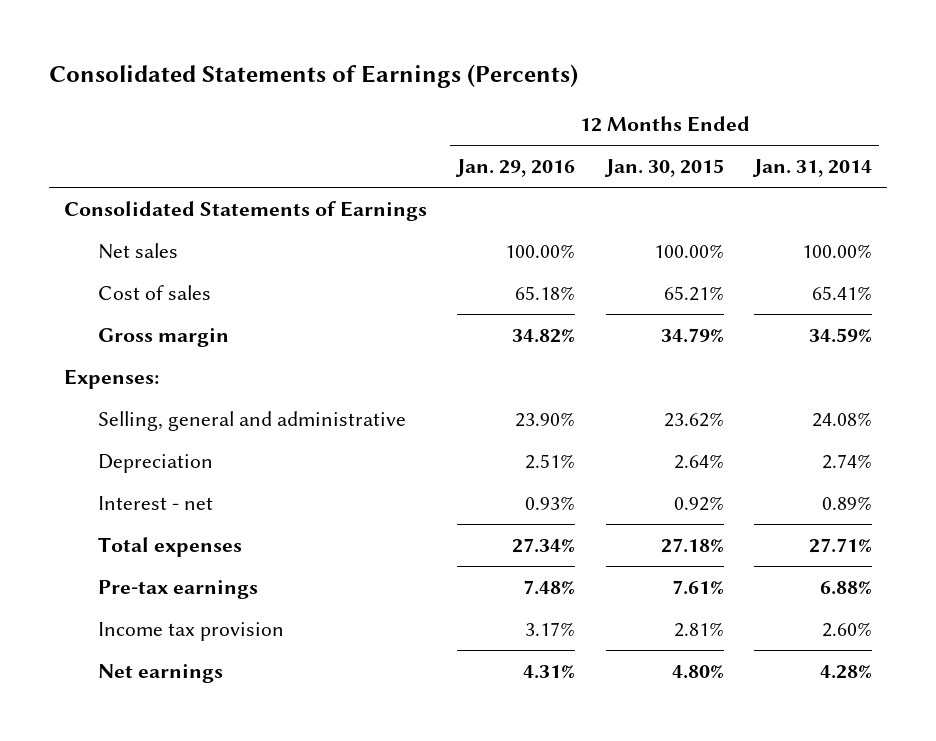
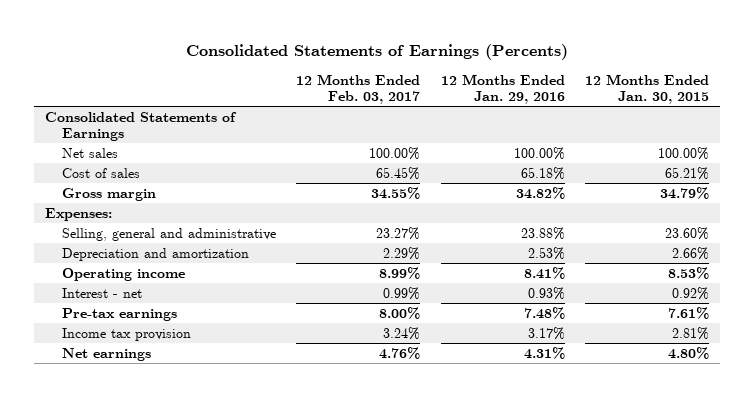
[751,159,872,178] Jan. 31, 2014 -> none
none -> [296,73,421,104] 12 Months Ended Feb. 03, 2017
[97,453,213,473] Depreciation -> none
[515,411,576,427] 23.90% -> [520,226,565,240] 23.88%
[663,411,724,427] 23.62% -> [665,226,710,240] 23.60%
none -> [61,247,249,261] Depreciation and amortization
none -> [61,267,185,281] Operating income
[97,536,242,557] Total expenses -> none

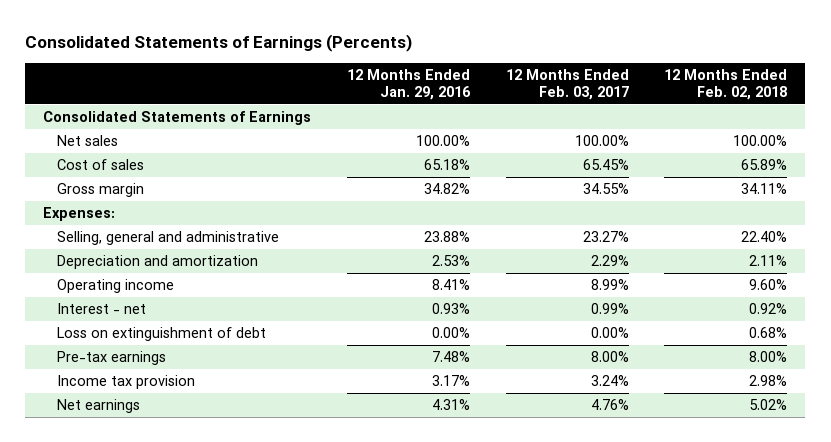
[585,73,710,104] 12 Months Ended Jan. 30, 2015 -> none
none -> [664,68,788,100] 12 Months Ended Feb. 02, 2018
none -> [57,327,267,342] Loss on extinguishment of debt

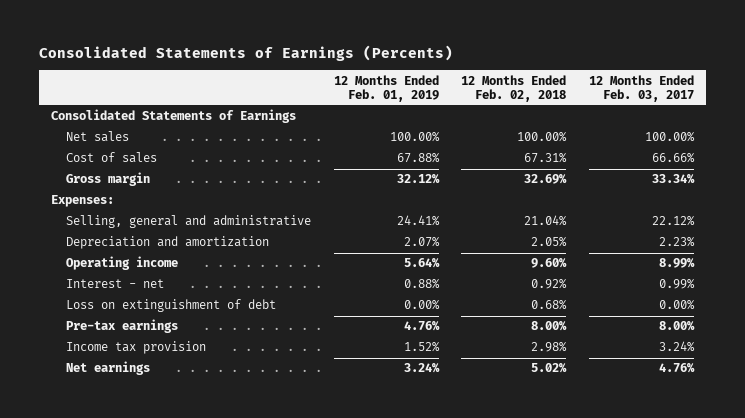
[346,68,471,100] 12 Months Ended Jan. 29, 2016 -> none
none -> [333,74,439,102] 12 Months Ended Feb. 01, 2019
[582,159,629,171] 65.45% -> [652,152,696,164] 66.66%
[741,159,788,171] 65.89% -> [524,152,568,164] 67.31%
[582,183,629,195] 34.55% -> [652,174,696,185] 33.34%
[741,183,788,195] 34.11% -> [524,174,568,185] 32.69%
[582,231,629,243] 23.27% -> [652,215,696,227] 22.12%
[741,231,788,243] 22.40% -> [524,215,568,227] 21.04%
[590,255,629,267] 2.29% -> [659,236,696,248] 2.23%
[749,255,788,267] 2.11% -> [531,236,568,248] 2.05%

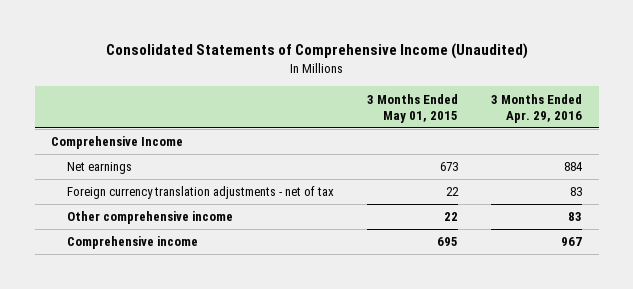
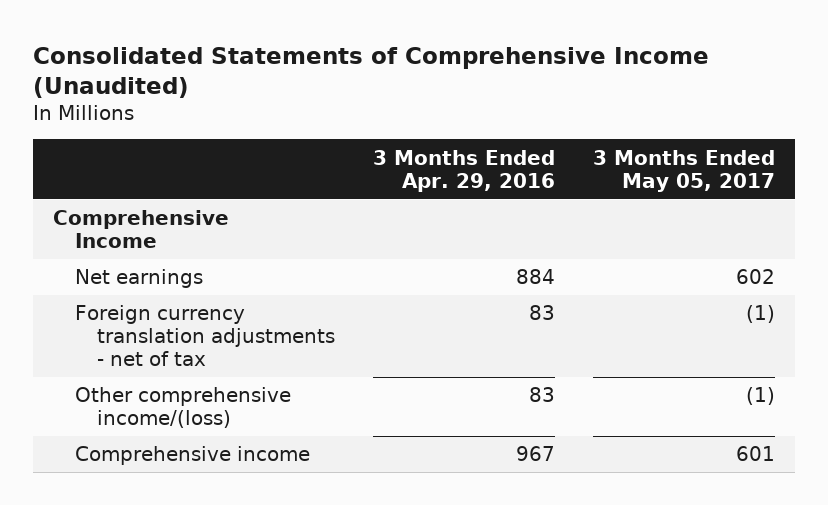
[367,93,459,123] 3 Months Ended May 01, 2015 -> none
none -> [593,149,776,192] 3 Months Ended May 05, 2017
[66,211,233,225] Other comprehensive income -> [74,387,291,429] Other comprehensive income/(loss)

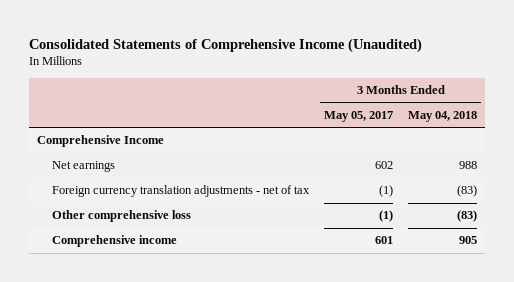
[373,149,556,192] 3 Months Ended Apr. 29, 2016 -> none
none -> [408,110,478,122] May 04, 2018
[74,387,291,429] Other comprehensive income/(loss) -> [51,210,191,223] Other comprehensive loss

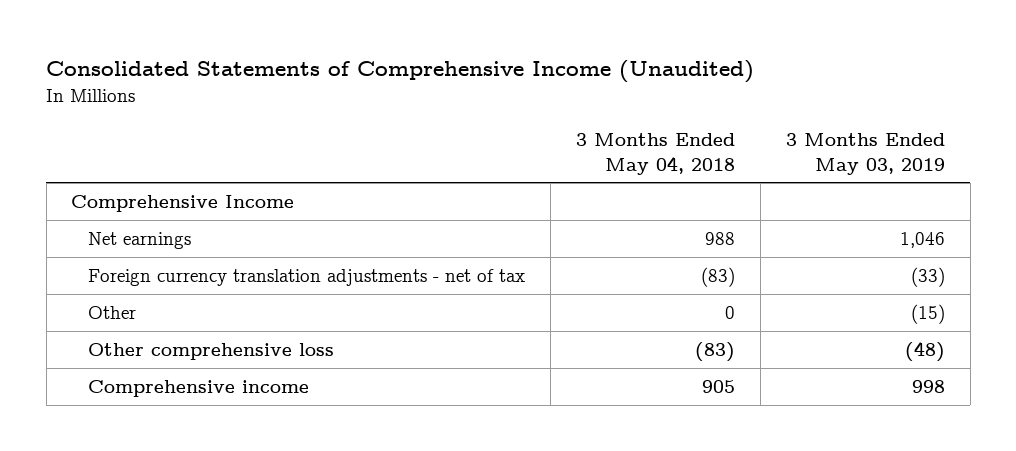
[323,110,393,122] May 05, 2017 -> none
none -> [785,133,945,175] 3 Months Ended May 03, 2019
none -> [87,306,136,320] Other

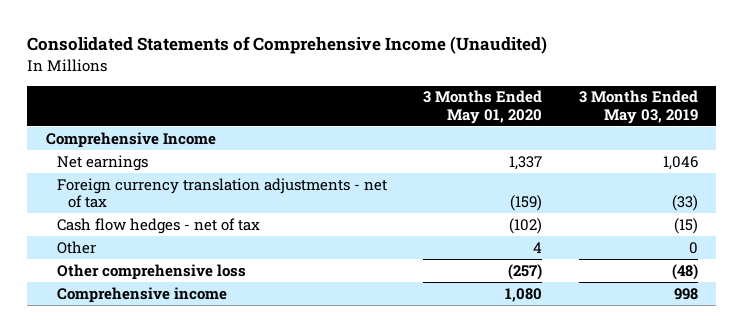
[575,133,735,175] 3 Months Ended May 04, 2018 -> none
none -> [423,90,543,124] 3 Months Ended May 01, 2020
none -> [56,217,260,234] Cash flow hedges - net of tax
[910,304,945,325] (15) -> [689,241,699,254] 0

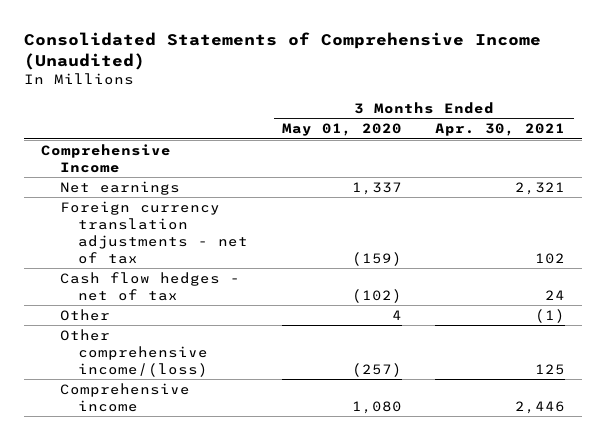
[579,90,699,124] 3 Months Ended May 03, 2019 -> none
none -> [435,123,566,137] Apr. 30, 2021
[56,263,246,280] Other comprehensive loss -> [59,328,209,377] Other comprehensive income/(loss)

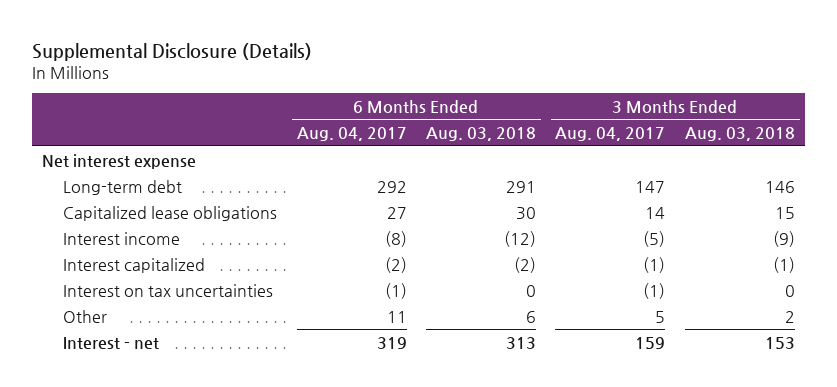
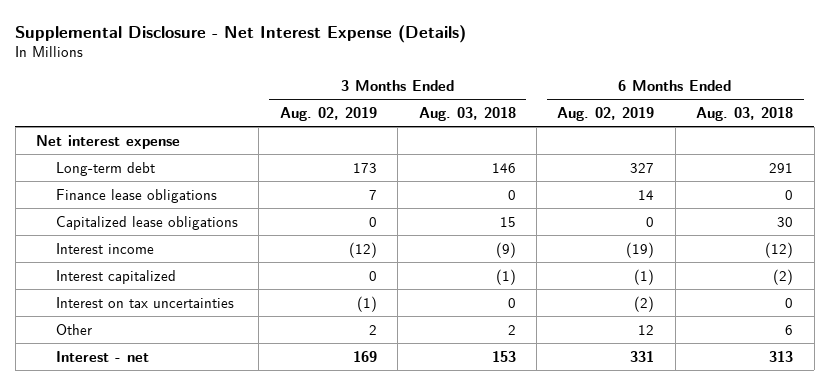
[32,42,313,61] Supplemental Disclosure (Details) -> [15,24,467,43] Supplemental Disclosure - Net Interest Expense (Details)
[296,126,407,141] Aug. 04, 2017 -> none
[555,126,666,141] Aug. 04, 2017 -> none
none -> [279,106,377,121] Aug. 02, 2019
none -> [557,106,655,121] Aug. 02, 2019
none -> [56,188,218,203] Finance lease obligations

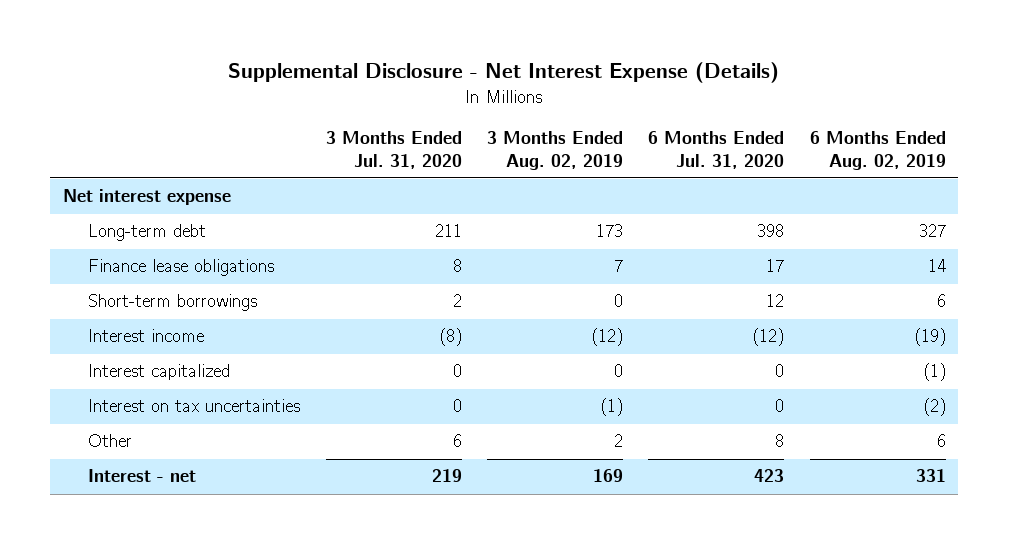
[418,106,516,121] Aug. 03, 2018 -> none
[696,106,794,121] Aug. 03, 2018 -> none
none -> [325,130,462,169] 3 Months Ended Jul. 31, 2020
none -> [648,130,785,169] 6 Months Ended Jul. 31, 2020
[56,215,239,230] Capitalized lease obligations -> none
none -> [88,294,258,312] Short-term borrowings
[638,324,655,335] 12 -> [936,434,946,448] 6

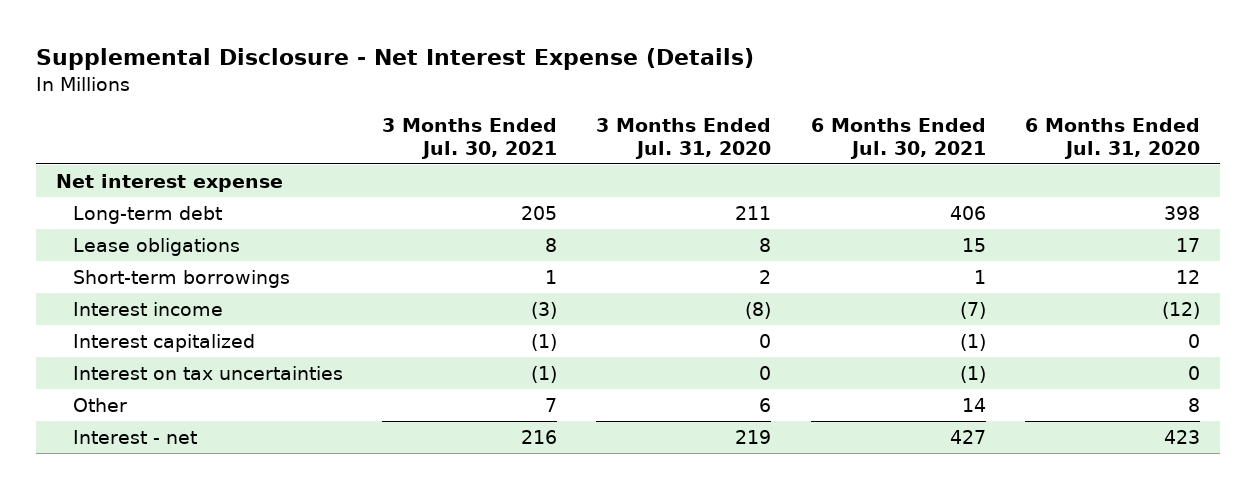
[487,130,624,170] 3 Months Ended Aug. 02, 2019 -> none
[809,130,946,170] 6 Months Ended Aug. 02, 2019 -> none
none -> [382,118,558,159] 3 Months Ended Jul. 30, 2021
none -> [810,118,986,159] 6 Months Ended Jul. 30, 2021
[88,259,275,277] Finance lease obligations -> [72,237,240,256] Lease obligations

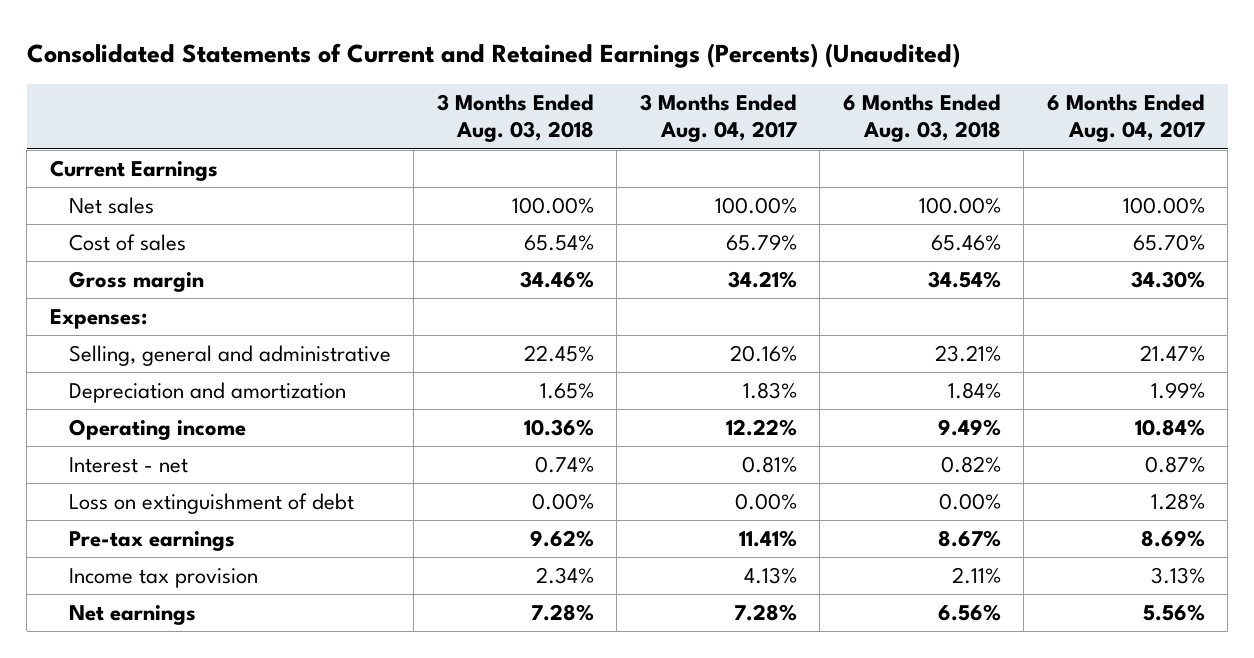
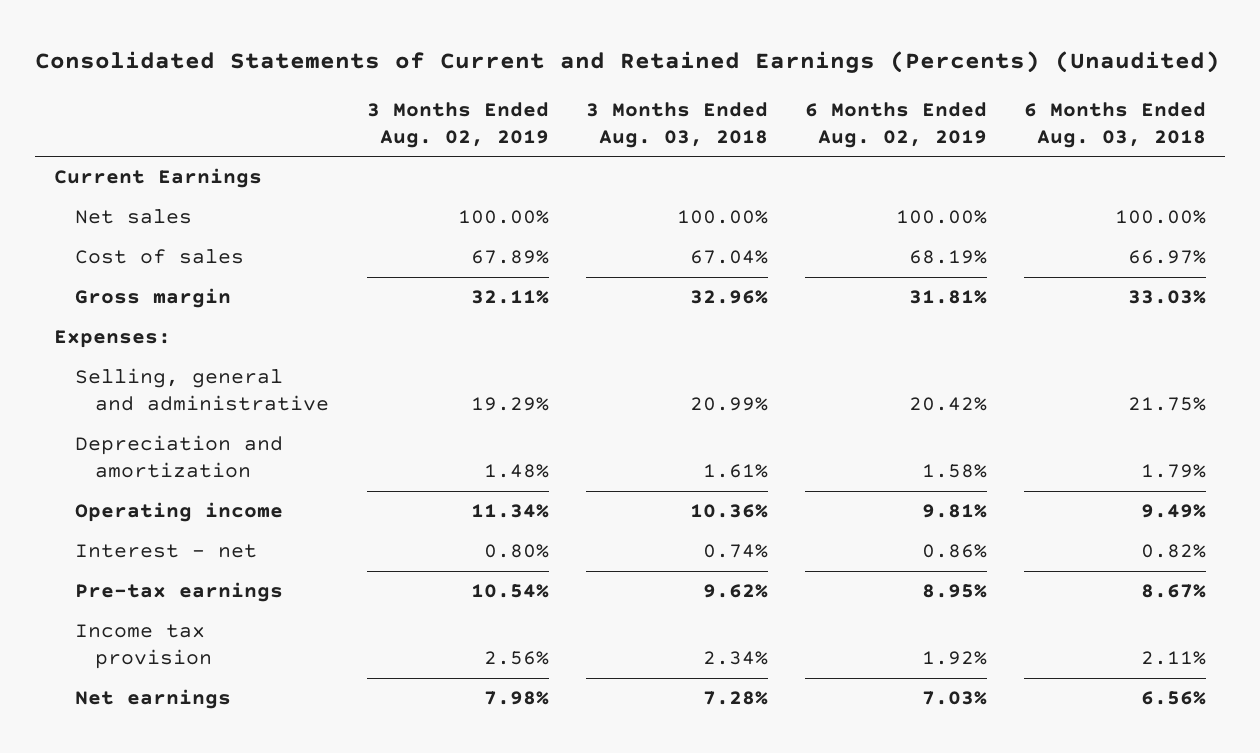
[639,94,797,143] 3 Months Ended Aug. 04, 2017 -> none
[1046,94,1205,143] 6 Months Ended Aug. 04, 2017 -> none
none -> [366,102,549,148] 3 Months Ended Aug. 02, 2019
none -> [804,102,987,148] 6 Months Ended Aug. 02, 2019
[523,235,594,252] 65.54% -> [689,250,768,265] 67.04%
[930,235,1001,252] 65.46% -> [1128,250,1207,265] 66.97%
[519,271,594,289] 34.46% -> [689,290,768,305] 32.96%
[927,271,1001,289] 34.54% -> [1128,290,1207,305] 33.03%
[523,345,594,363] 22.45% -> [689,396,768,411] 20.99%
[934,345,1001,363] 23.21% -> [1128,396,1207,411] 21.75%
[539,383,594,400] 1.65% -> [702,463,768,478] 1.61%
[947,382,1001,400] 1.84% -> [1141,463,1207,478] 1.79%
[68,493,354,515] Loss on extinguishment of debt -> none

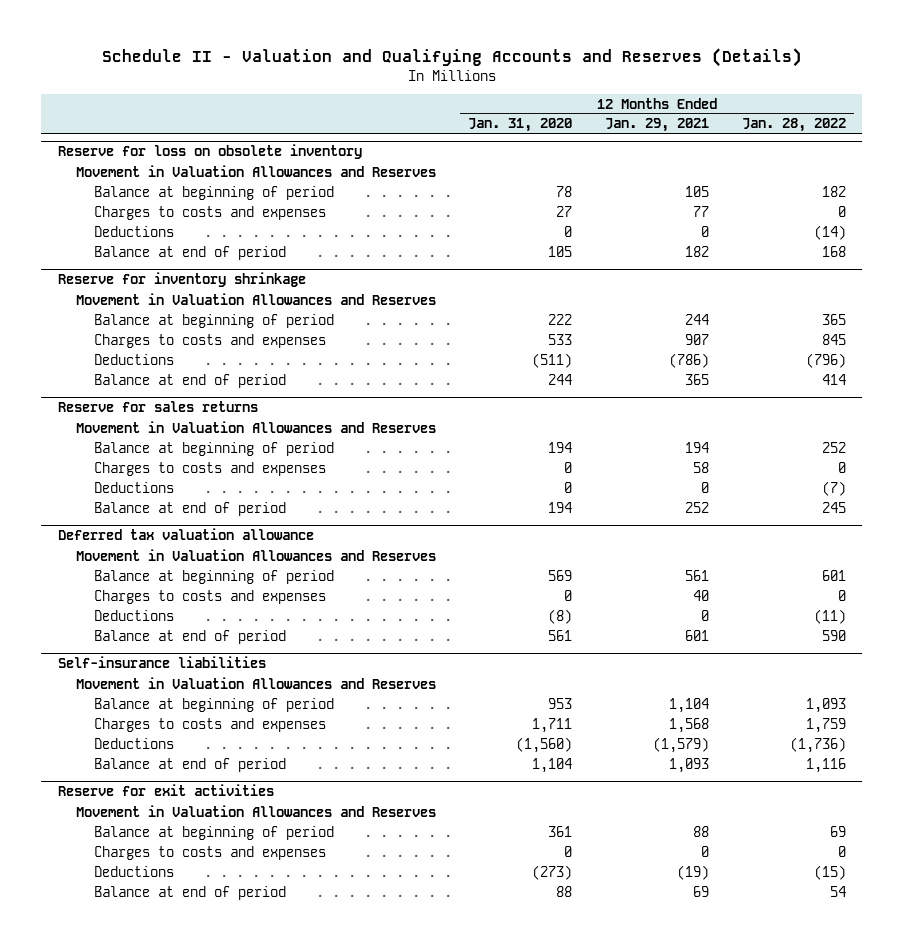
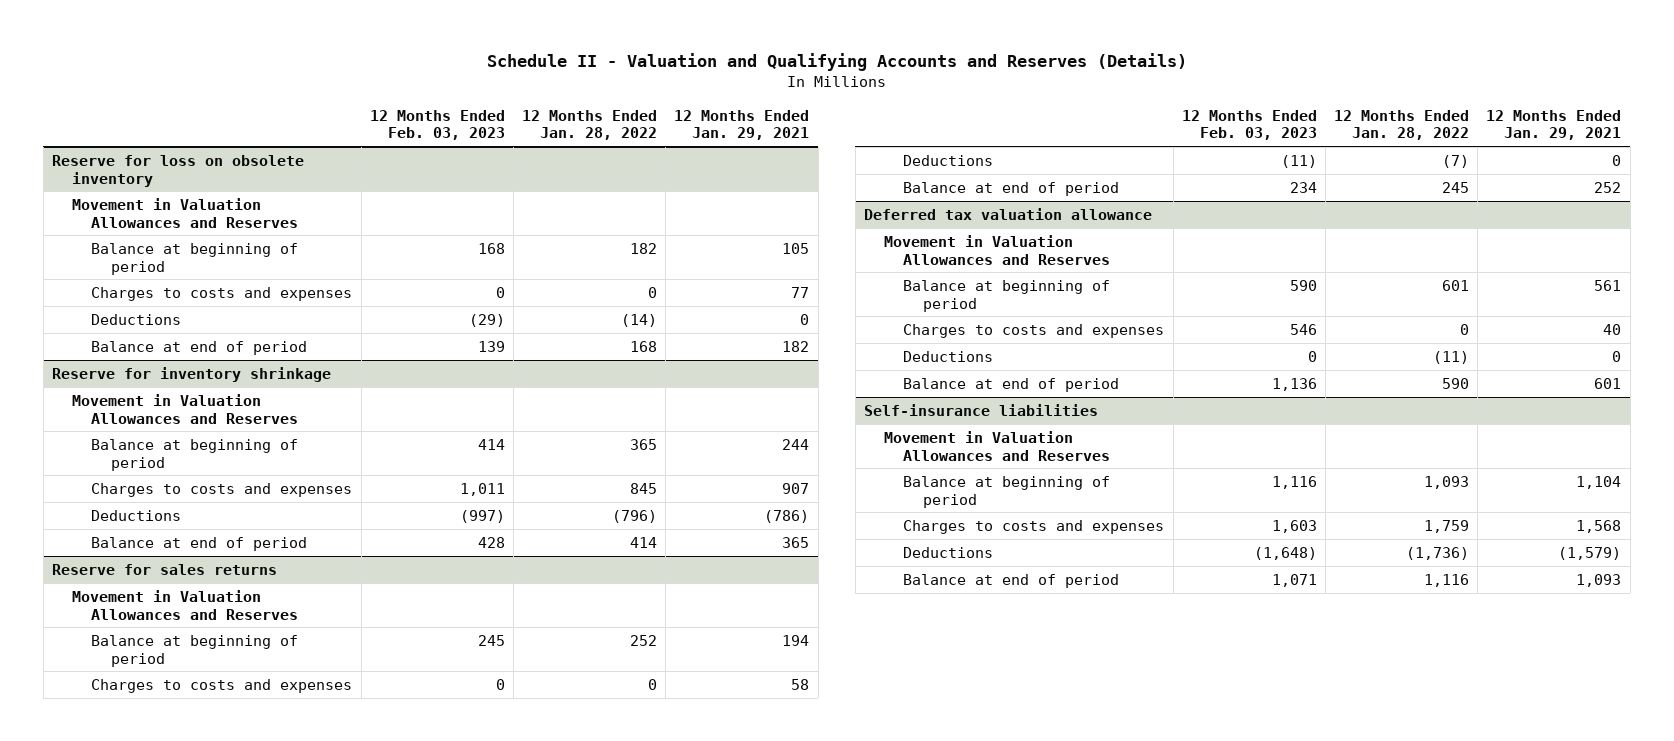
[468,118,573,133] Jan. 31, 2020 -> none
none -> [369,109,505,141] 12 Months Ended Feb. 03, 2023
[57,784,274,797] Reserve for exit activities -> none
[75,804,436,817] Movement in Valuation Allowances and Reserves -> none
[93,825,334,840] Balance at beginning of period -> none
[93,845,326,860] Charges to costs and expenses -> none
[93,865,174,877] Deductions -> none
[93,885,286,900] Balance at end of period -> none

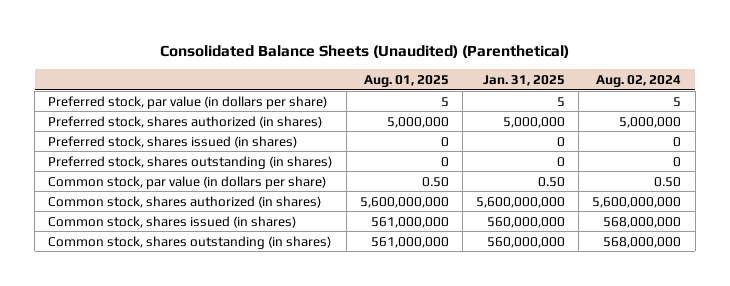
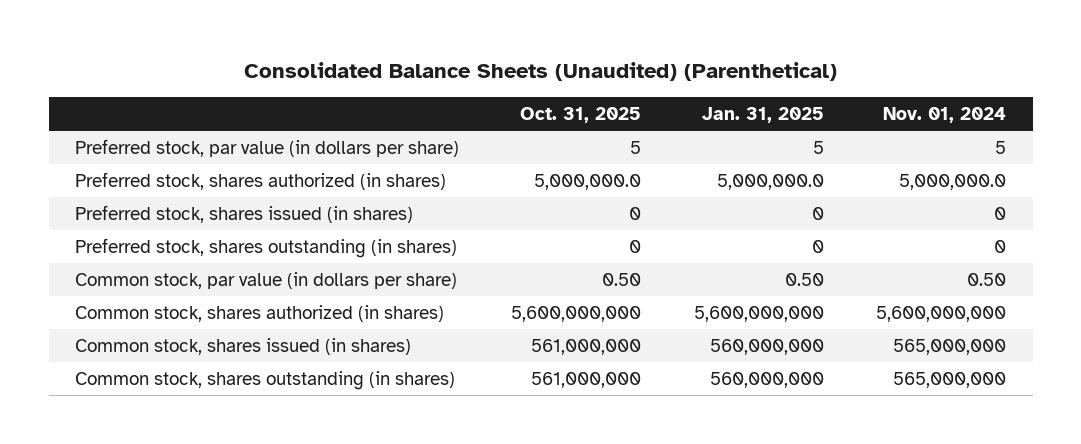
[363,75,449,88] Aug. 01, 2025 -> none
[596,75,682,88] Aug. 02, 2024 -> none
none -> [520,107,642,124] Oct. 31, 2025
none -> [883,107,1007,124] Nov. 01, 2024
[503,116,566,128] 5,000,000 -> [716,174,824,191] 5,000,000.0

